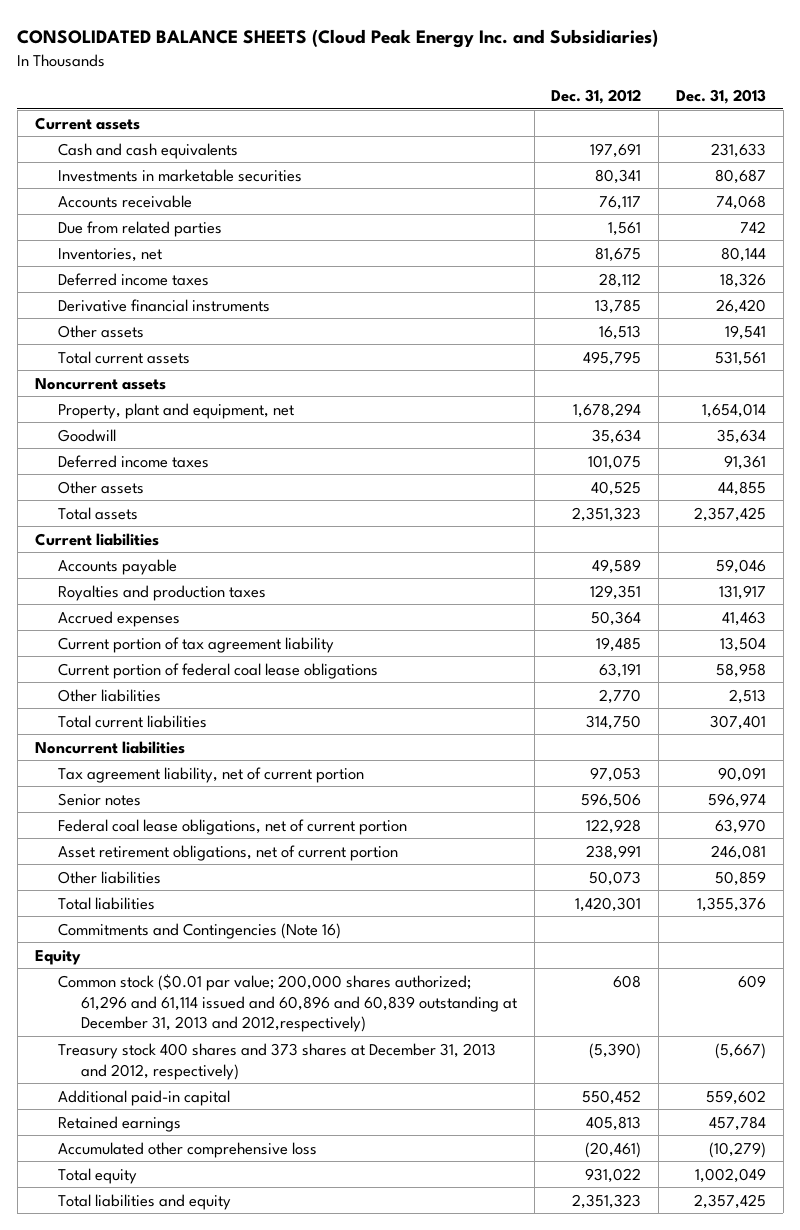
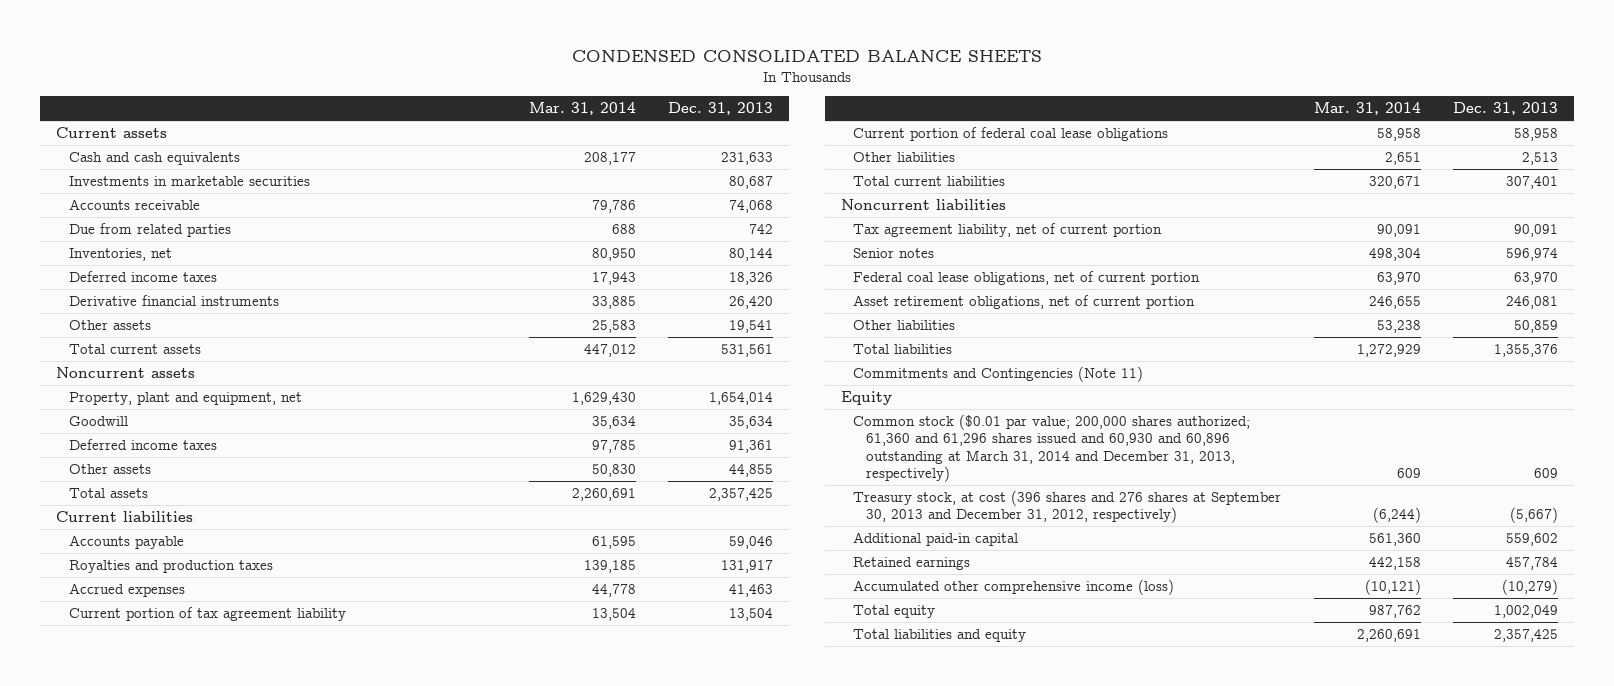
[17,29,659,49] CONSOLIDATED BALANCE SHEETS (Cloud Peak Energy Inc. and Subsidiaries) -> [571,50,1042,63] CONDENSED CONSOLIDATED BALANCE SHEETS
[551,89,642,105] Dec. 31, 2012 -> none
none -> [528,102,636,116] Mar. 31, 2014
[57,922,341,939] Commitments and Contingencies (Note 16) -> [853,365,1144,382] Commitments and Contingencies (Note 11)
[57,973,518,1033] Common stock ($0.01 par value; 200,000 shares authorized; 61,296 and 61,114 issued and 60,896 and 60,839 outstanding at December 31, 2013 and 2012,respectively) -> [853,413,1251,482] Common stock ($0.01 par value; 200,000 shares authorized; 61,360 and 61,296 shares issued and 60,930 and 60,896 outstanding at March 31, 2014 and December 31, 2013, respectively)
[57,1042,496,1080] Treasury stock 400 shares and 373 shares at December 31, 2013 and 2012, respectively) -> [853,489,1282,524] Treasury stock, at cost (396 shares and 276 shares at September 30, 2013 and December 31, 2012, respectively)
[57,1141,317,1158] Accumulated other comprehensive loss -> [853,578,1175,595] Accumulated other comprehensive income (loss)

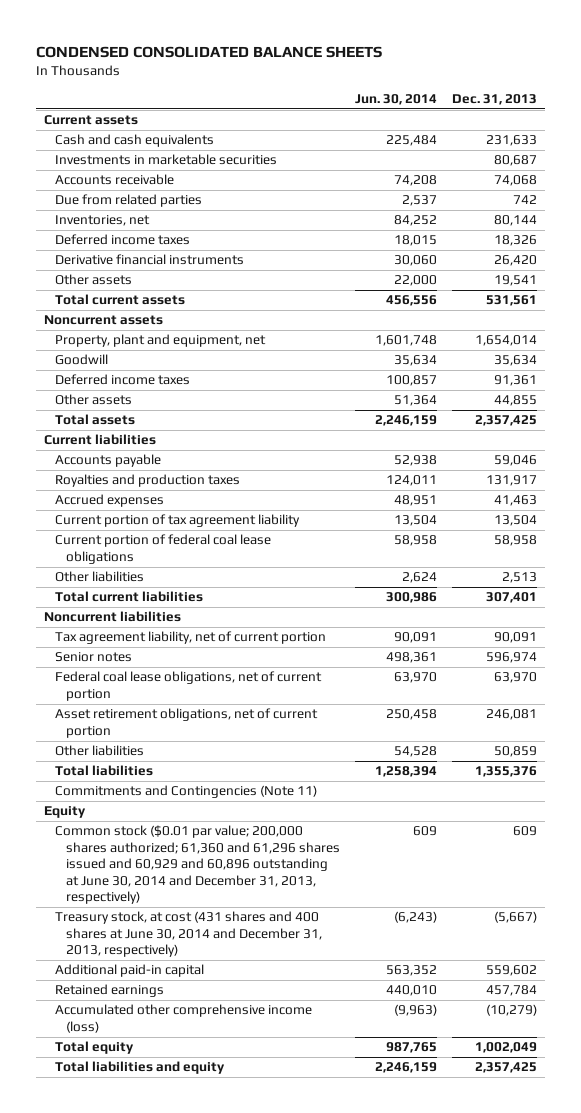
[528,102,636,116] Mar. 31, 2014 -> none
none -> [355,93,438,105] Jun. 30, 2014
[853,413,1251,482] Common stock ($0.01 par value; 200,000 shares authorized; 61,360 and 61,296 shares issued and 60,930 and 60,896 outstanding at March 31, 2014 and December 31, 2013, respectively) -> [54,825,340,905] Common stock ($0.01 par value; 200,000 shares authorized; 61,360 and 61,296 shares issued and 60,929 and 60,896 outstanding at June 30, 2014 and December 31, 2013, respectively)
[853,489,1282,524] Treasury stock, at cost (396 shares and 276 shares at September 30, 2013 and December 31, 2012, respectively) -> [54,911,322,958] Treasury stock, at cost (431 shares and 400 shares at June 30, 2014 and December 31, 2013, respectively)

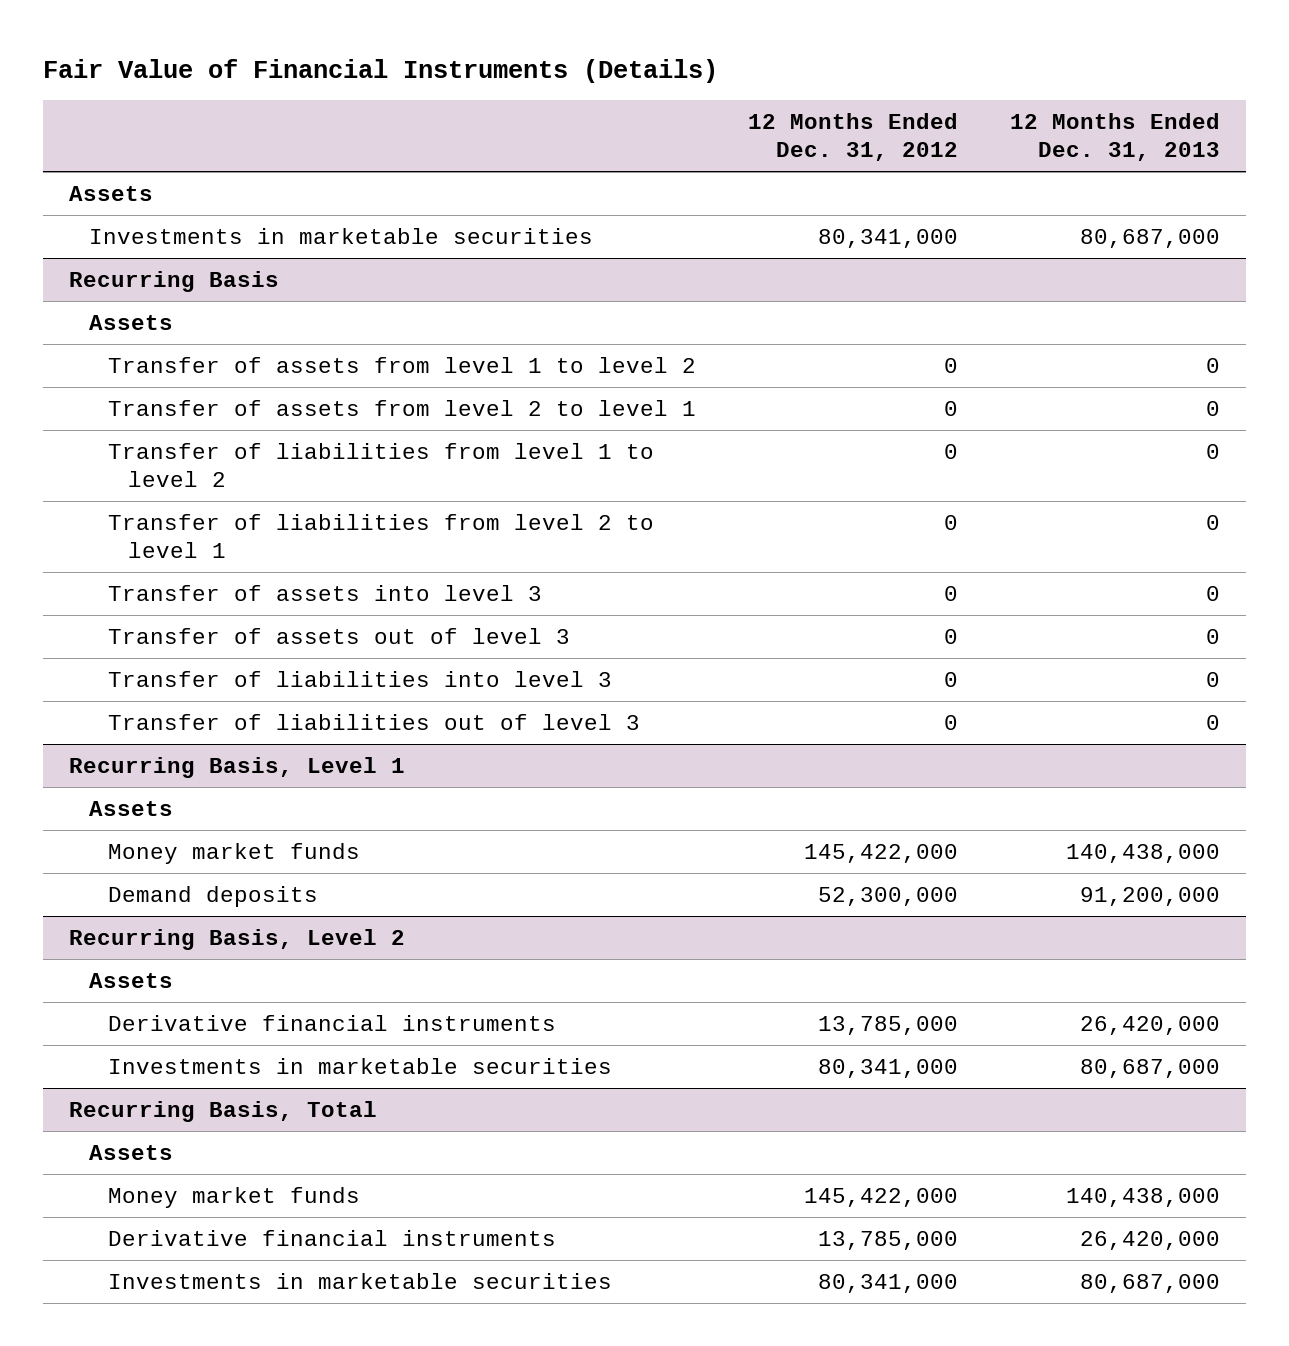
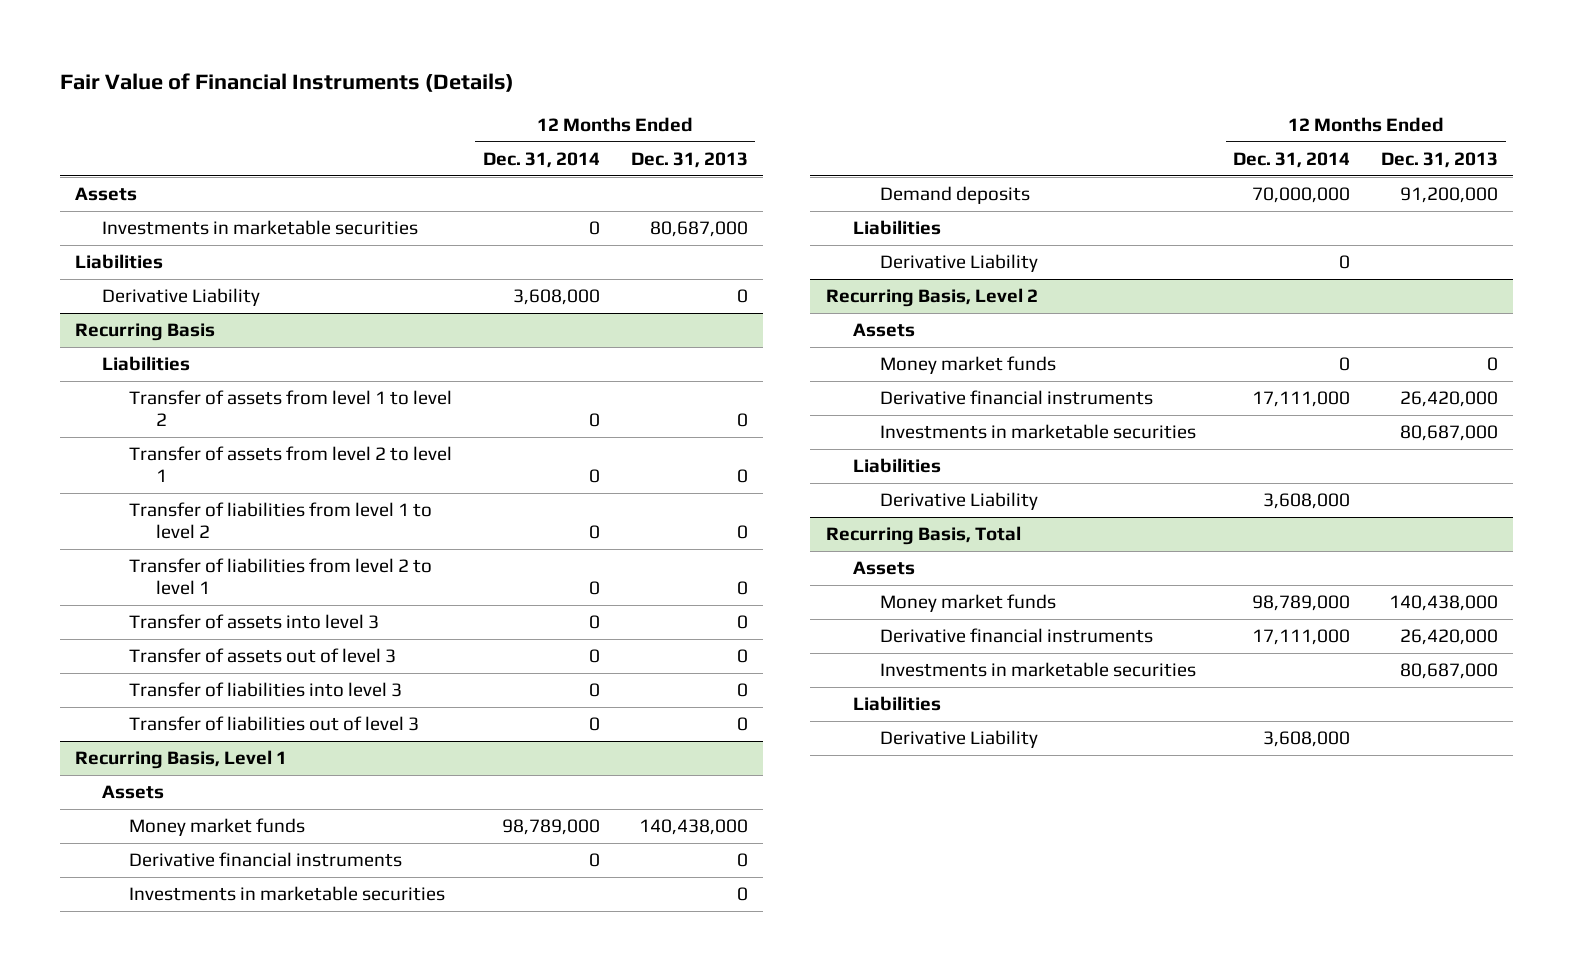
[748,112,959,162] 12 Months Ended Dec. 31, 2012 -> none
none -> [482,151,600,168] Dec. 31, 2014
none -> [75,253,164,269] Liabilities
none -> [102,287,261,306] Derivative Liability
[88,314,173,330] Assets -> none
none -> [102,355,191,371] Liabilities
none -> [129,851,403,867] Derivative financial instruments
none -> [129,885,446,901] Investments in marketable securities
none -> [852,219,941,235] Liabilities
none -> [879,253,1038,272] Derivative Liability
none -> [879,355,1056,374] Money market funds
none -> [852,457,941,473] Liabilities
none -> [879,491,1038,510] Derivative Liability
none -> [852,695,941,711] Liabilities
none -> [879,729,1038,748] Derivative Liability

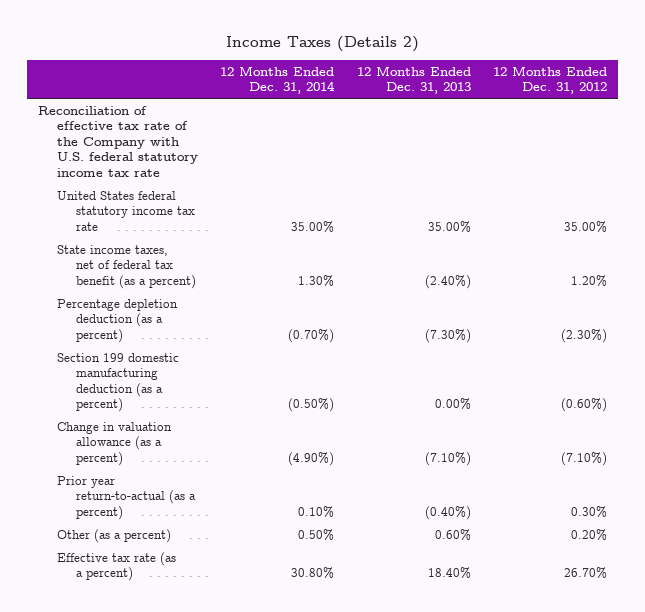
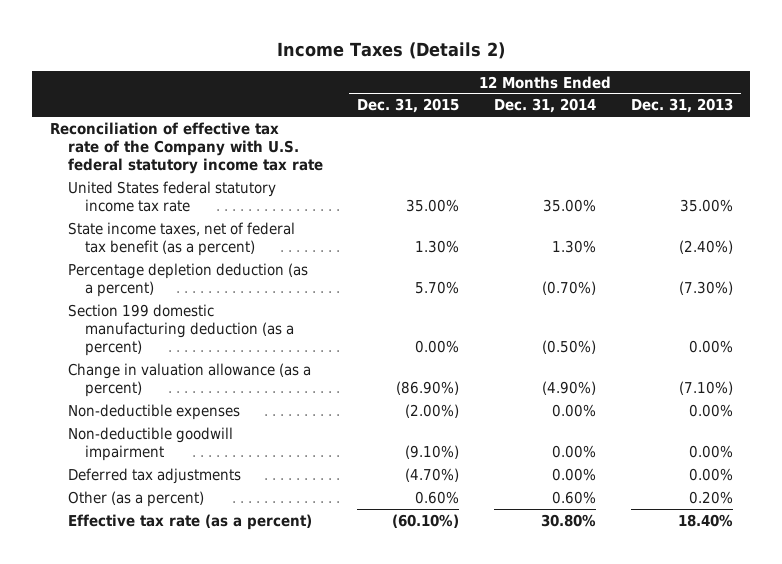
[492,65,607,95] 12 Months Ended Dec. 31, 2012 -> none
none -> [357,98,460,114] Dec. 31, 2015
[57,475,196,520] Prior year return-to-actual (as a percent) -> none
none -> [67,403,240,420] Non-deductible expenses
none -> [67,426,233,462] Non-deductible goodwill impairment
none -> [67,467,241,484] Deferred tax adjustments
[298,528,335,541] 0.50% -> [551,490,596,504] 0.60%
[434,528,471,541] 0.60% -> [688,490,733,504] 0.20%

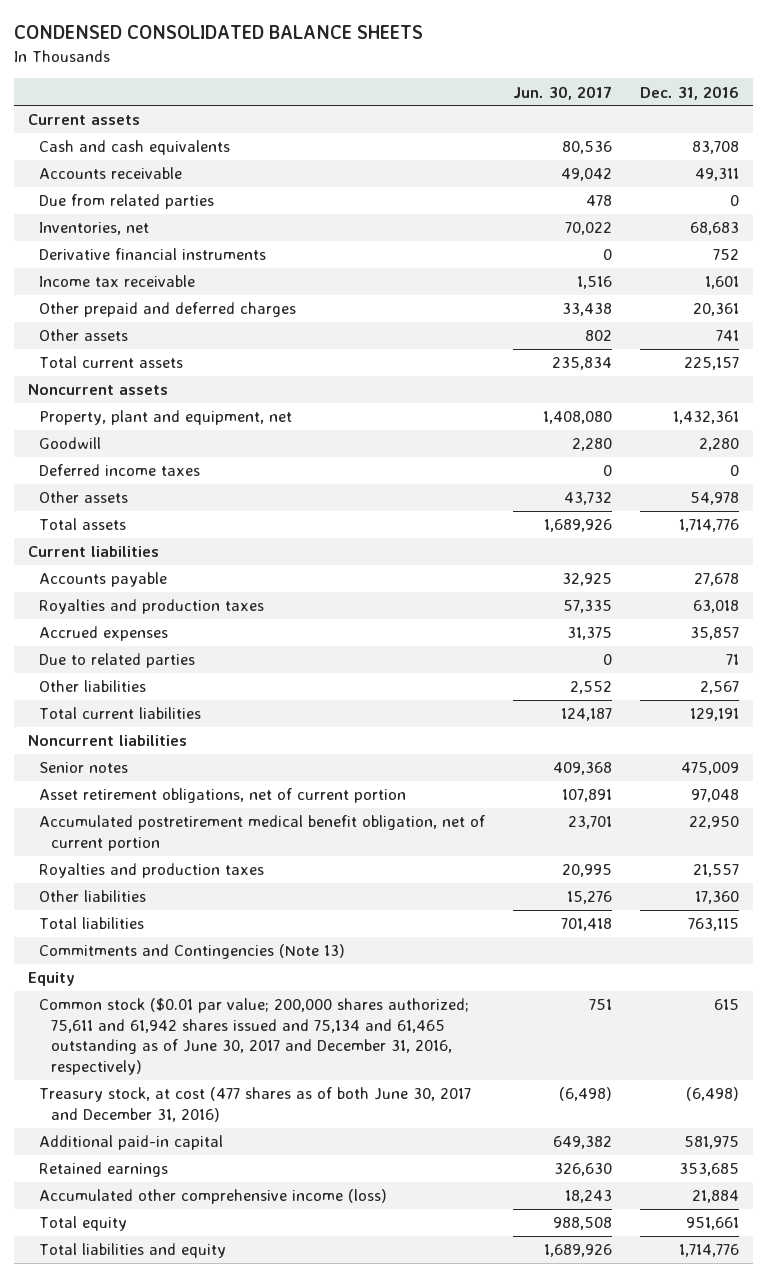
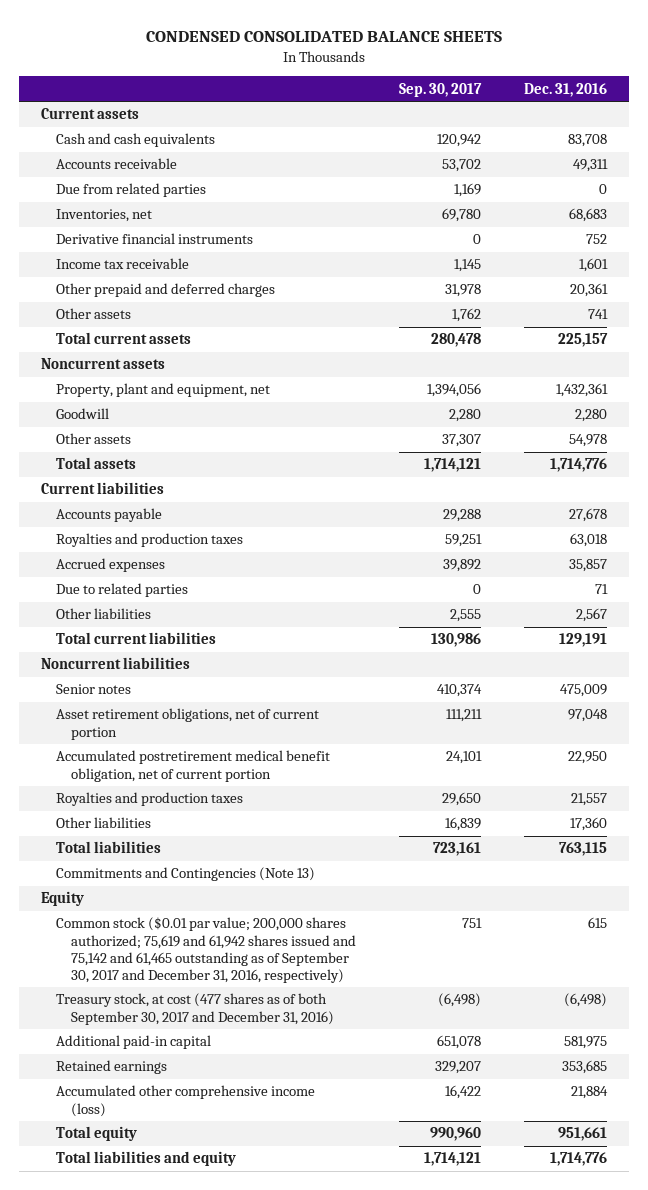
[513,85,613,100] Jun. 30, 2017 -> none
none -> [398,82,482,97] Sep. 30, 2017
[39,464,201,477] Deferred income taxes -> none
[39,998,470,1076] Common stock ($0.01 par value; 200,000 shares authorized; 75,611 and 61,942 shares issued and 75,134 and 61,465 outstanding as of June 30, 2017 and December 31, 2016, respectively) -> [55,917,356,984] Common stock ($0.01 par value; 200,000 shares authorized; 75,619 and 61,942 shares issued and 75,142 and 61,465 outstanding as of September 30, 2017 and December 31, 2016, respectively)
[39,1087,472,1122] Treasury stock, at cost (477 shares as of both June 30, 2017 and December 31, 2016) -> [55,993,334,1025] Treasury stock, at cost (477 shares as of both September 30, 2017 and December 31, 2016)

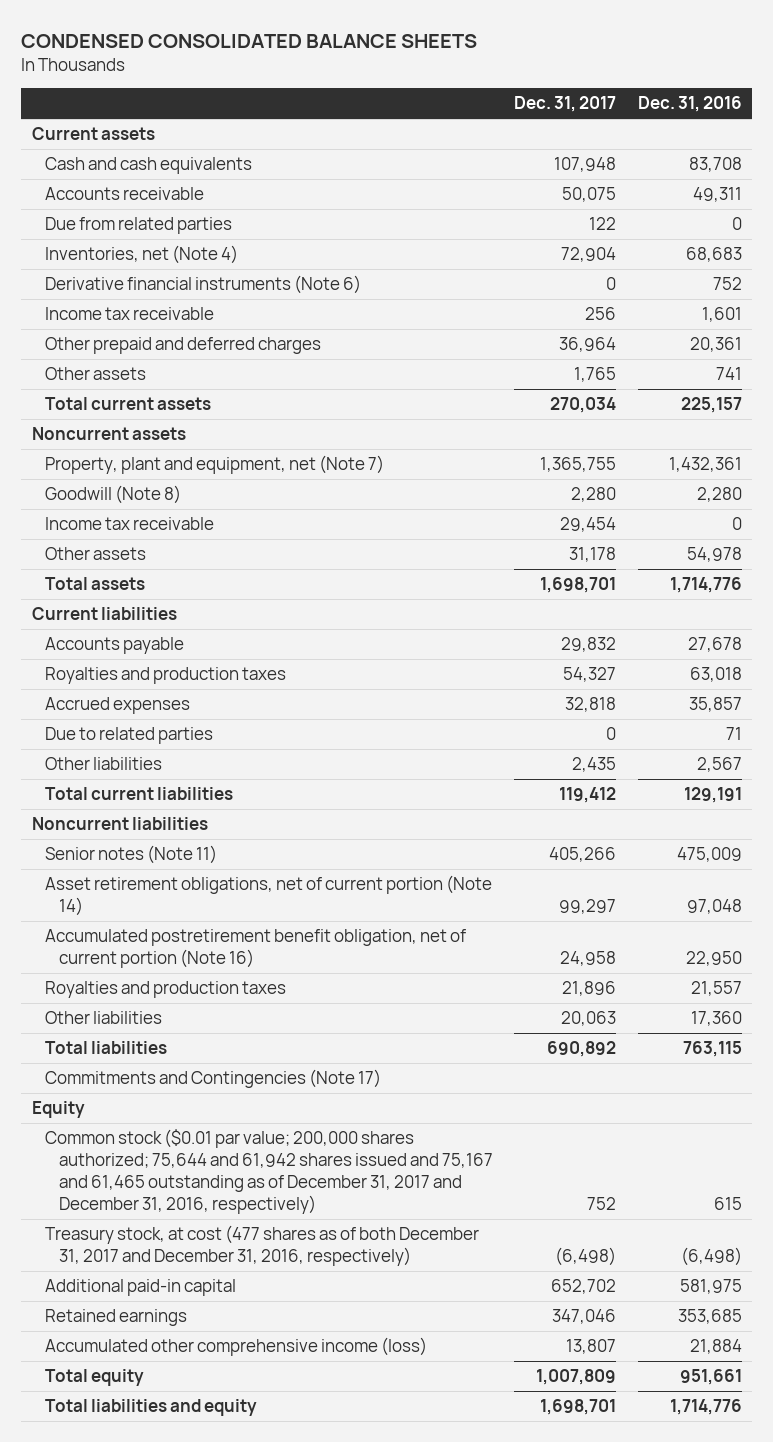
[398,82,482,97] Sep. 30, 2017 -> none
none -> [514,96,617,113] Dec. 31, 2017
[55,209,152,223] Inventories, net -> [45,245,239,265] Inventories, net (Note 4)
[55,233,253,245] Derivative financial instruments -> [45,275,362,295] Derivative financial instruments (Note 6)
[55,383,270,398] Property, plant and equipment, net -> [45,455,385,475] Property, plant and equipment, net (Note 7)
[55,408,109,420] Goodwill -> [45,485,182,505] Goodwill (Note 8)
none -> [45,517,215,531] Income tax receivable
[55,684,131,695] Senior notes -> [45,845,218,865] Senior notes (Note 11)
[55,708,319,740] Asset retirement obligations, net of current portion -> [45,875,493,917] Asset retirement obligations, net of current portion (Note 14)
[55,750,330,782] Accumulated postretirement medical benefit obligation, net of current portion -> [45,929,467,969] Accumulated postretirement benefit obligation, net of current portion (Note 16)
[55,867,315,882] Commitments and Contingencies (Note 13) -> [45,1069,382,1089] Commitments and Contingencies (Note 17)
[55,917,356,984] Common stock ($0.01 par value; 200,000 shares authorized; 75,619 and 61,942 shares issued and 75,142 and 61,465 outstanding as of September 30, 2017 and December 31, 2016, respectively) -> [45,1129,494,1215] Common stock ($0.01 par value; 200,000 shares authorized; 75,644 and 61,942 shares issued and 75,167 and 61,465 outstanding as of December 31, 2017 and December 31, 2016, respectively)
[55,993,334,1025] Treasury stock, at cost (477 shares as of both September 30, 2017 and December 31, 2016) -> [45,1225,480,1267] Treasury stock, at cost (477 shares as of both December 31, 2017 and December 31, 2016, respectively)

